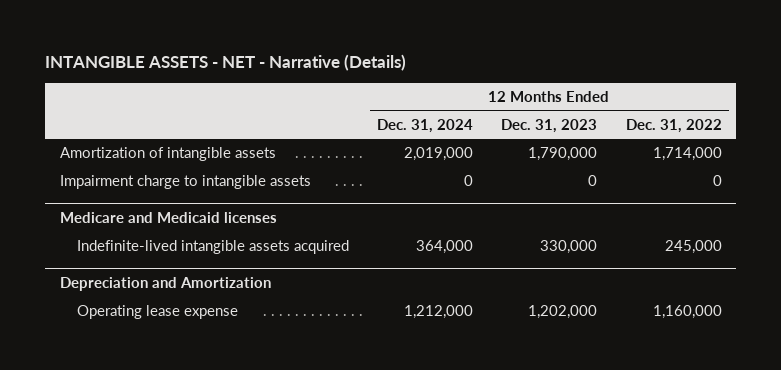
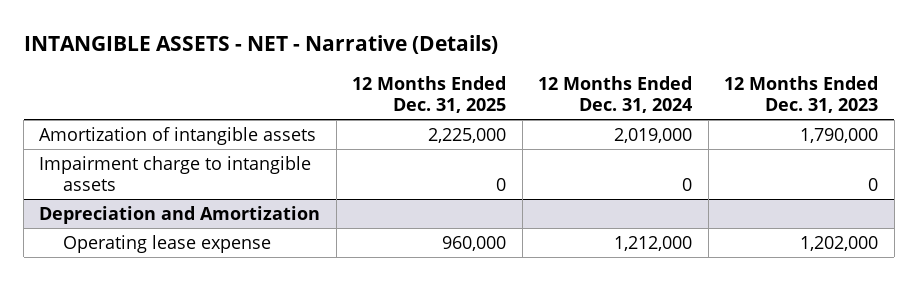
[625,118,722,133] Dec. 31, 2022 -> none
none -> [352,75,507,114] 12 Months Ended Dec. 31, 2025
[59,212,277,224] Medicare and Medicaid licenses -> none
[76,240,349,255] Indefinite-lived intangible assets acquired -> none

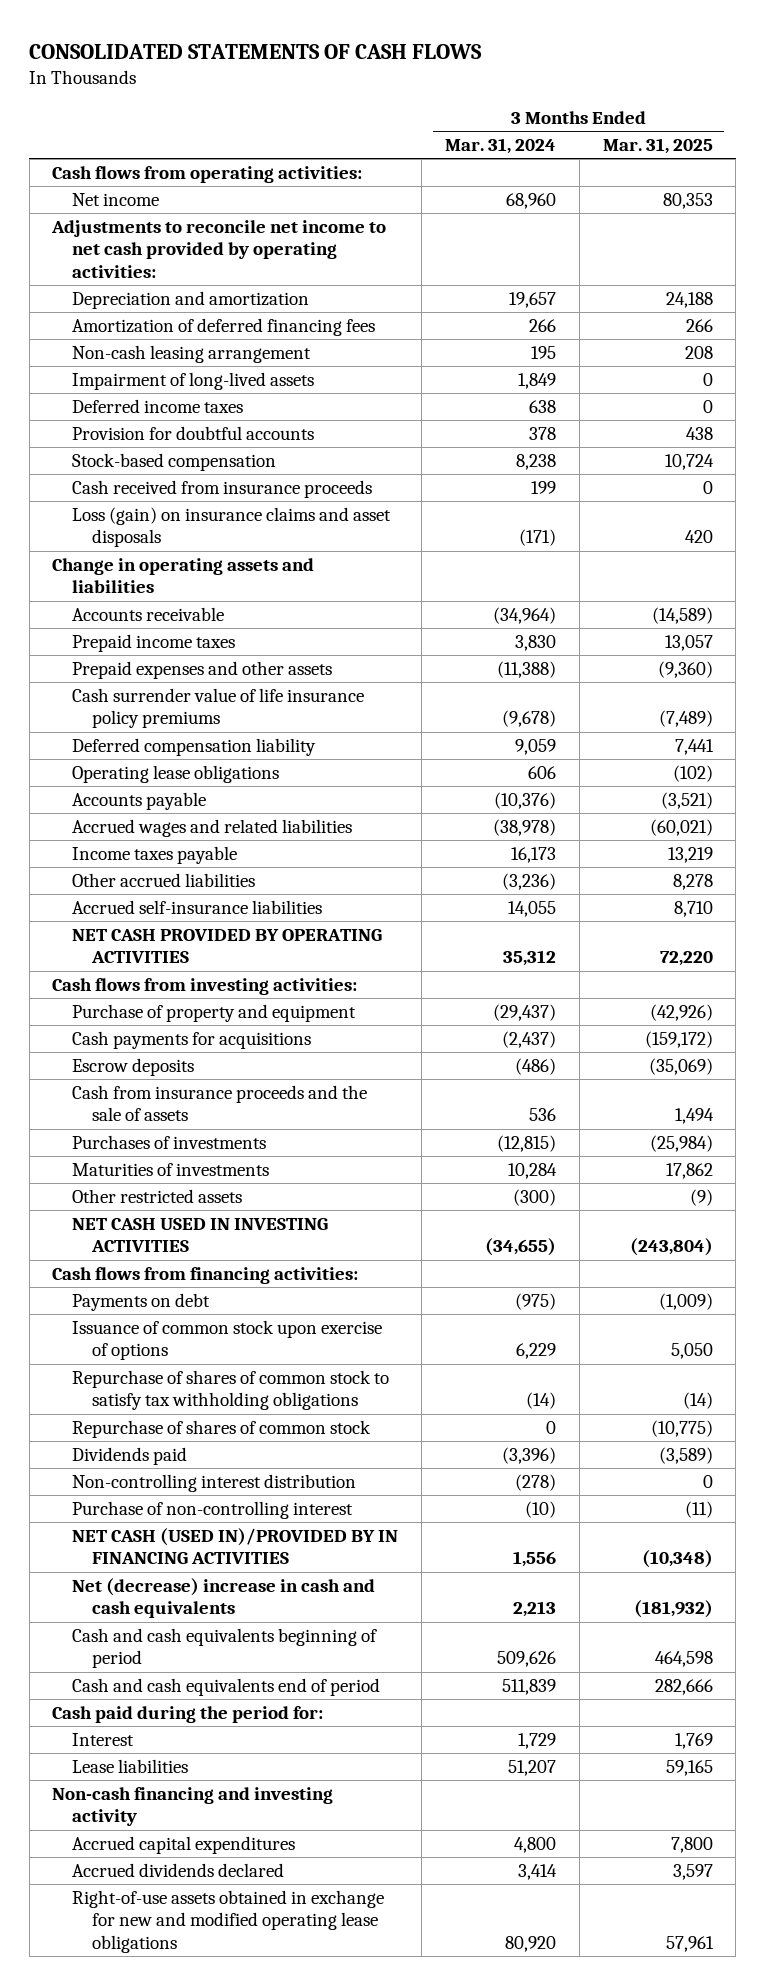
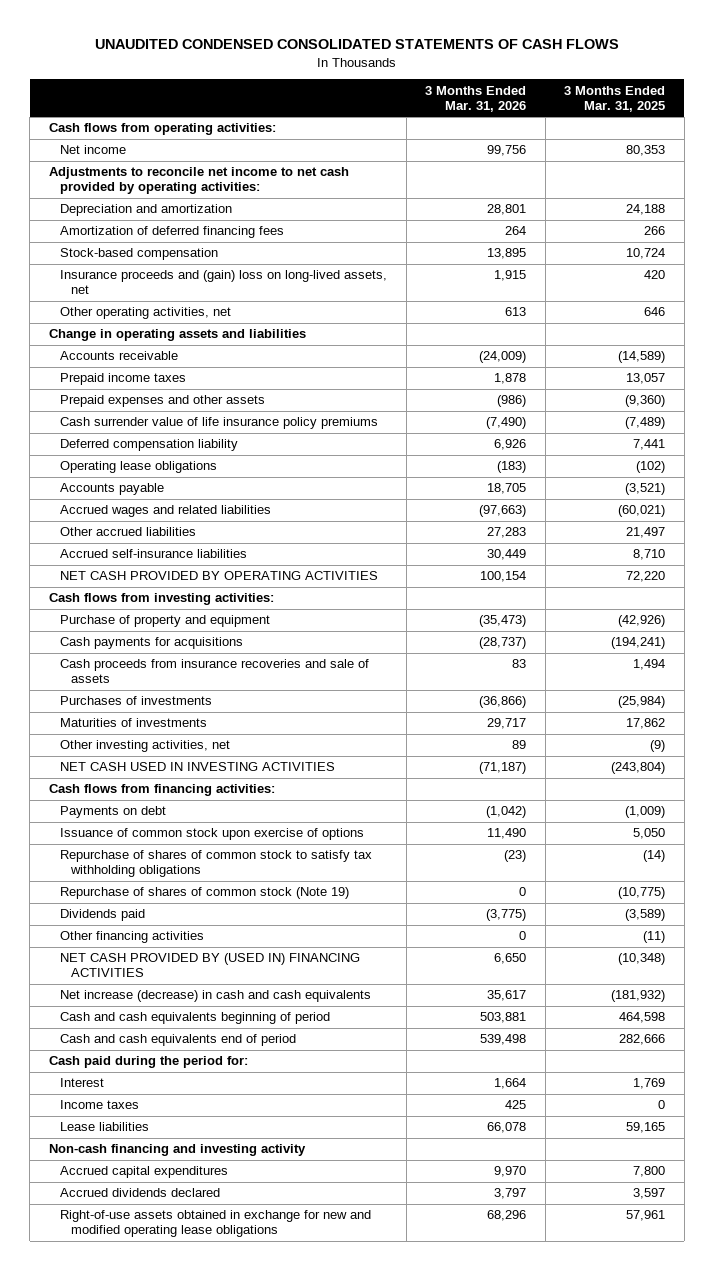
[29,43,483,59] CONSOLIDATED STATEMENTS OF CASH FLOWS -> [95,39,620,50] UNAUDITED CONDENSED CONSOLIDATED STATEMENTS OF CASH FLOWS
[445,138,557,155] Mar. 31, 2024 -> none
none -> [425,85,527,112] 3 Months Ended Mar. 31, 2026
[72,345,312,364] Non-cash leasing arrangement -> none
[72,372,315,391] Impairment of long-lived assets -> none
[72,399,244,414] Deferred income taxes -> none
[72,426,315,441] Provision for doubtful accounts -> none
[72,480,373,499] Cash received from insurance proceeds -> none
[72,507,392,548] Loss (gain) on insurance claims and asset disposals -> [60,270,388,295] Insurance proceeds and (gain) loss on long-lived assets, net
none -> [60,307,232,320] Other operating activities, net
[72,846,238,865] Income taxes payable -> none
[672,874,713,891] 8,278 -> [626,527,666,539] 21,497
[72,1058,195,1077] Escrow deposits -> none
[644,1031,713,1049] (159,172) -> [611,637,666,650] (194,241)
[72,1085,368,1122] Cash from insurance proceeds and the sale of assets -> [60,659,370,684] Cash proceeds from insurance recoveries and sale of assets
[72,1189,243,1204] Other restricted assets -> [60,740,231,753] Other investing activities, net
[72,1420,372,1439] Repurchase of shares of common stock -> [60,887,350,900] Repurchase of shares of common stock (Note 19)
[72,1474,357,1493] Non-controlling interest distribution -> none
[72,1501,354,1520] Purchase of non-controlling interest -> none
none -> [60,931,205,944] Other financing activities
[72,1528,399,1565] NET CASH (USED IN)/PROVIDED BY IN FINANCING ACTIVITIES -> [60,953,361,978] NET CASH PROVIDED BY (USED IN) FINANCING ACTIVITIES
[72,1578,376,1619] Net (decrease) increase in cash and cash equivalents -> [60,990,372,1003] Net increase (decrease) in cash and cash equivalents
none -> [60,1100,140,1110] Income taxes

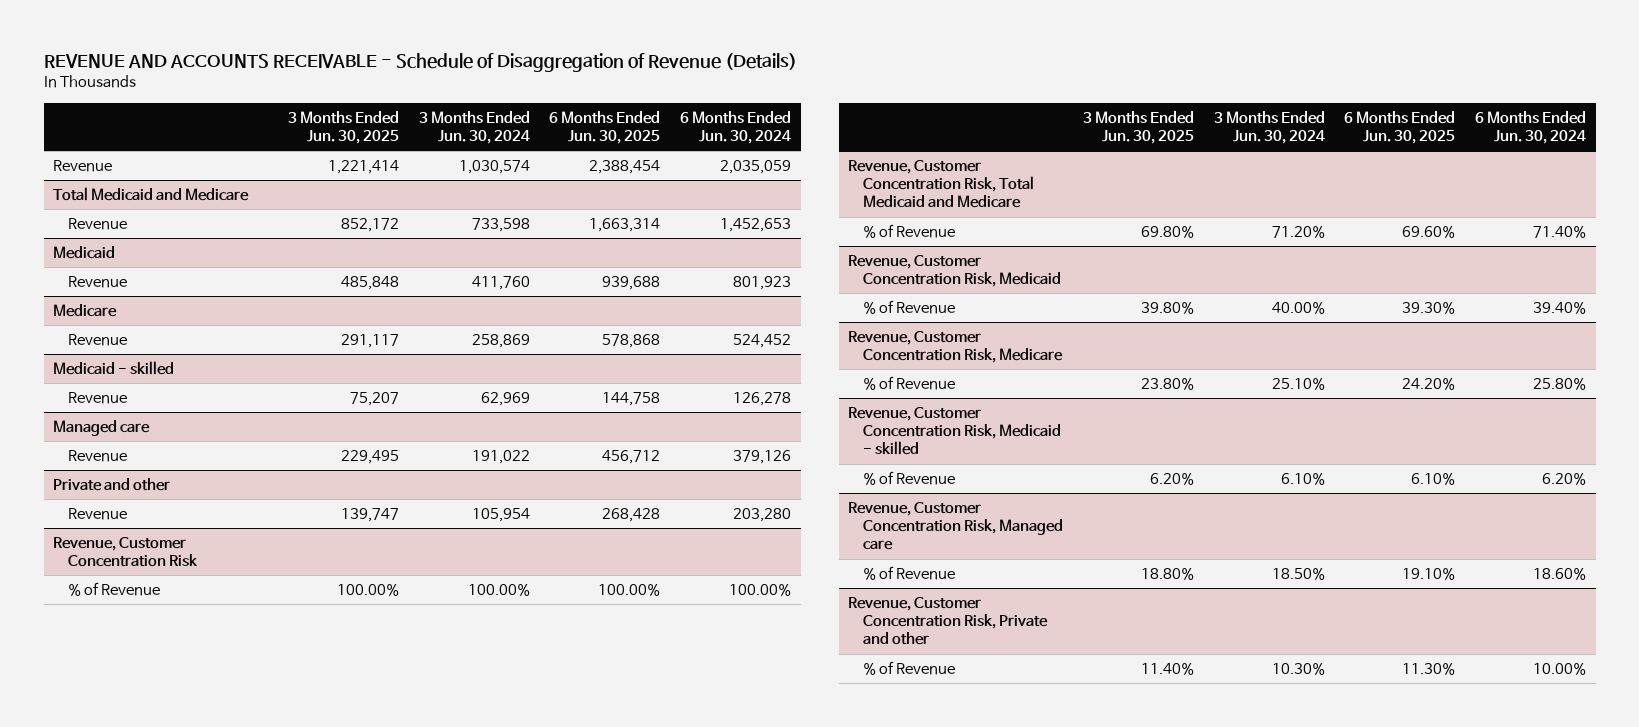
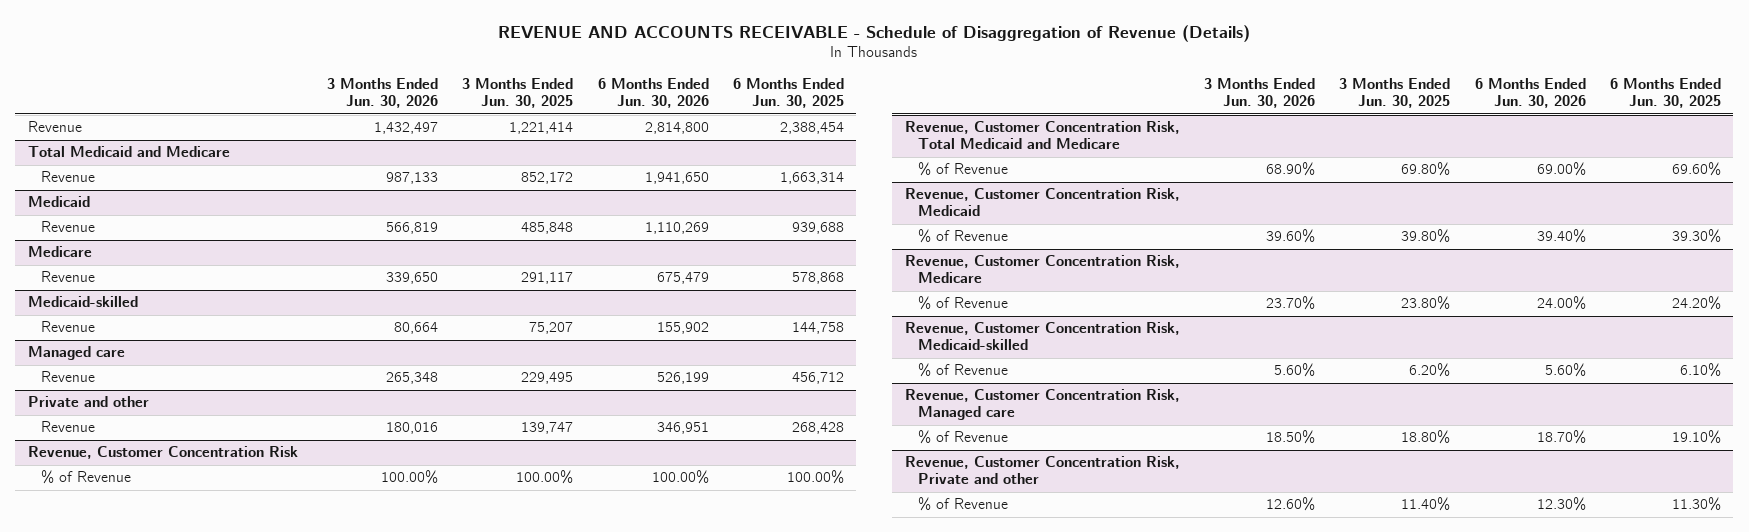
[418,110,530,144] 3 Months Ended Jun. 30, 2024 -> none
[679,110,791,144] 6 Months Ended Jun. 30, 2024 -> none
none -> [326,78,438,109] 3 Months Ended Jun. 30, 2026
none -> [597,78,709,109] 6 Months Ended Jun. 30, 2026
[53,361,175,376] Medicaid - skilled -> [27,296,138,308] Medicaid-skilled
[848,407,1062,456] Revenue, Customer Concentration Risk, Medicaid - skilled -> [904,322,1180,351] Revenue, Customer Concentration Risk, Medicaid-skilled

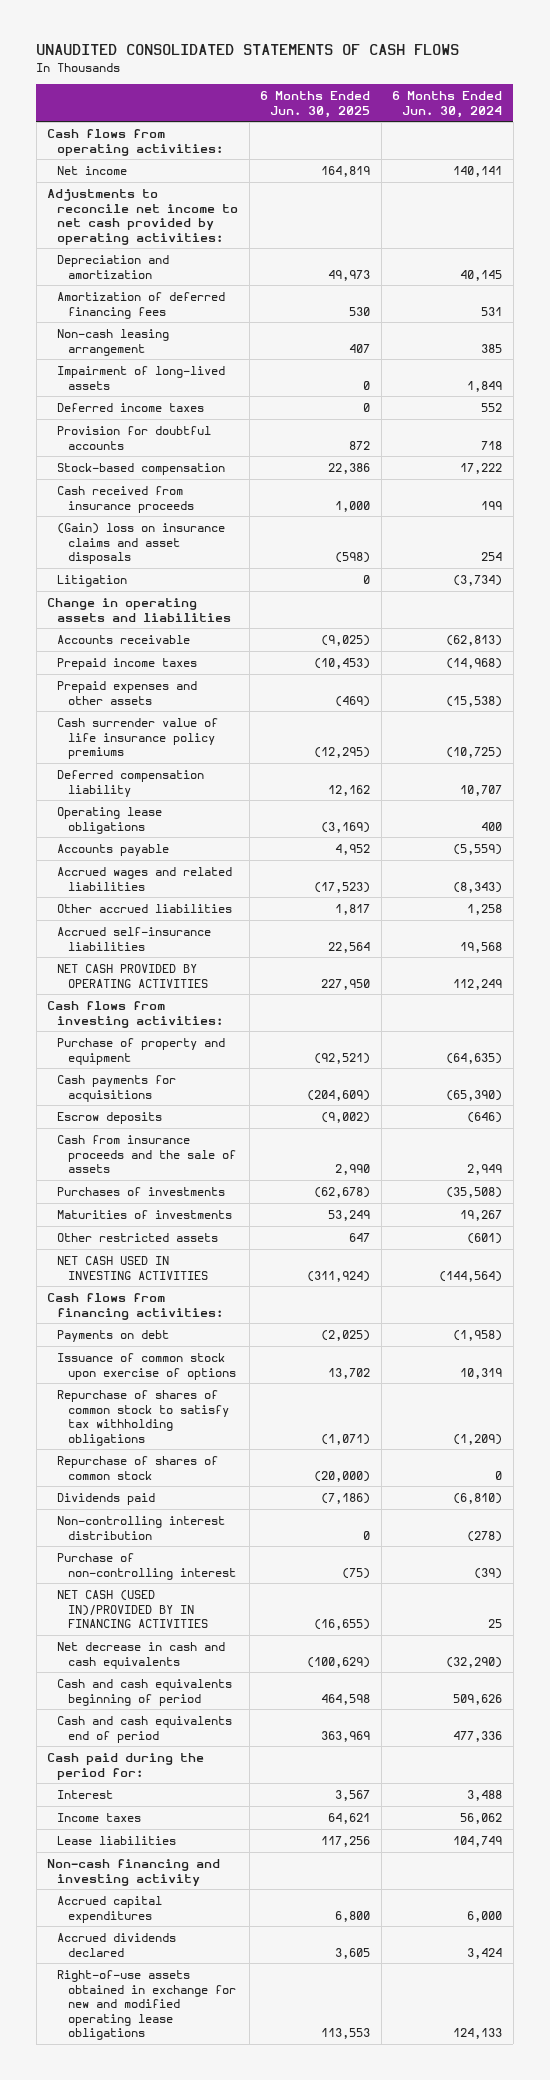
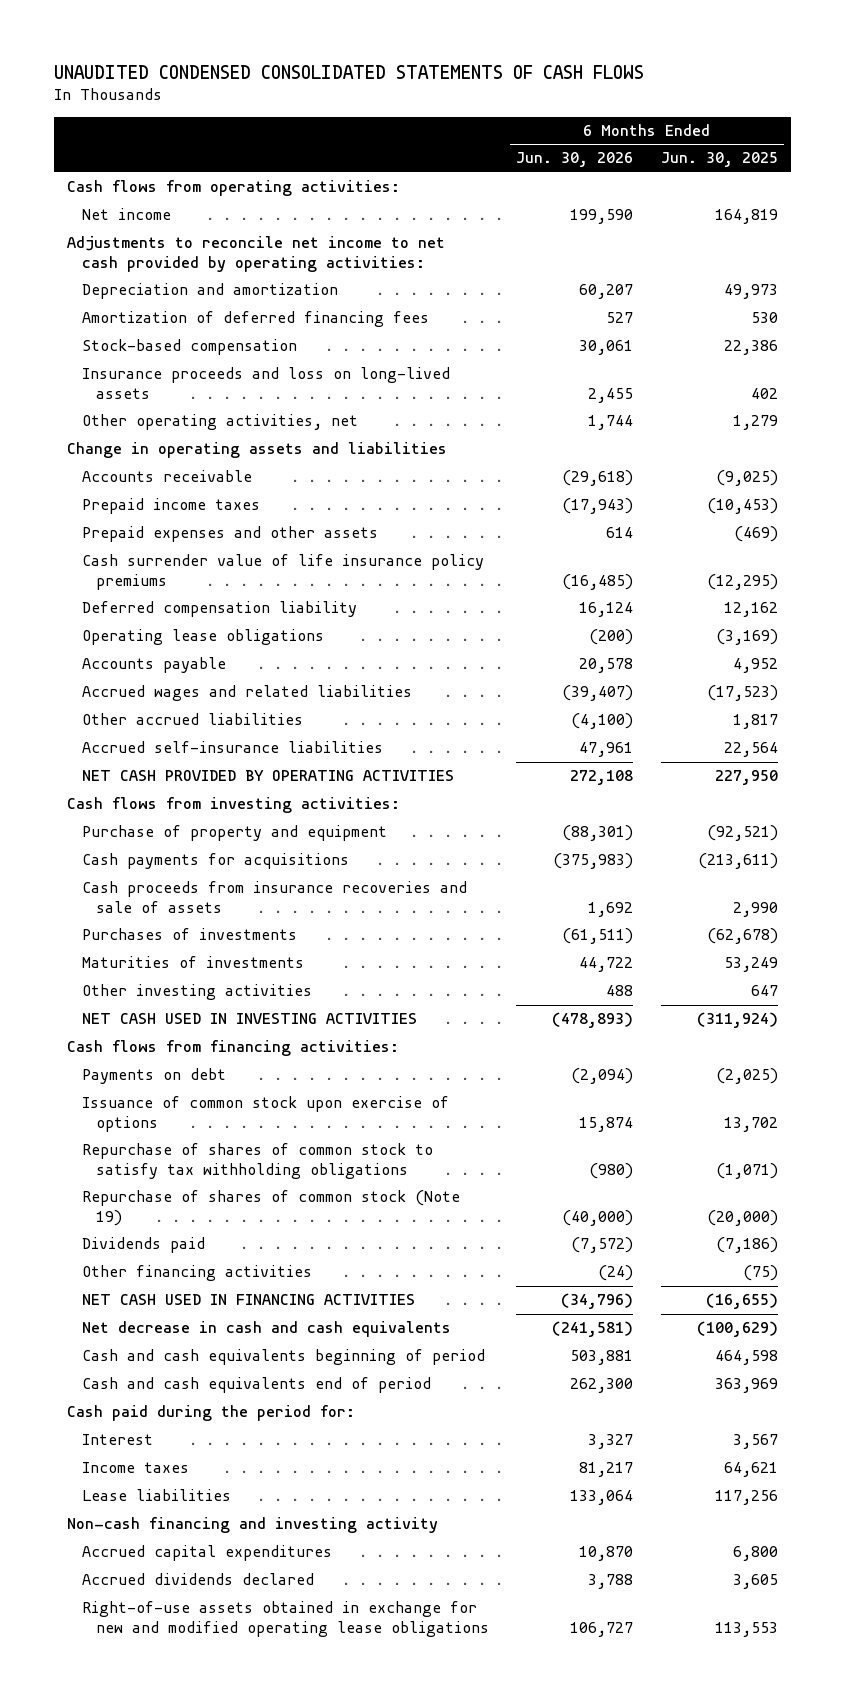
[36,44,460,56] UNAUDITED CONSOLIDATED STATEMENTS OF CASH FLOWS -> [53,64,644,79] UNAUDITED CONDENSED CONSOLIDATED STATEMENTS OF CASH FLOWS
[392,91,503,118] 6 Months Ended Jun. 30, 2024 -> none
none -> [516,152,634,168] Jun. 30, 2026
[57,329,170,356] Non-cash leasing arrangement -> none
[57,366,226,390] Impairment of long-lived assets -> none
[57,403,205,413] Deferred income taxes -> none
[57,426,212,450] Provision for doubtful accounts -> none
[57,486,194,513] Cash received from insurance proceeds -> none
[57,523,226,565] (Gain) loss on insurance claims and asset disposals -> none
[57,575,128,588] Litigation -> none
none -> [81,367,450,399] Insurance proceeds and loss on long-lived assets
none -> [81,414,358,431] Other operating activities, net
[57,1112,163,1125] Escrow deposits -> none
[307,1089,371,1101] (204,609) -> [697,853,778,870] (213,611)
[57,1135,236,1174] Cash from insurance proceeds and the sale of assets -> [81,881,467,913] Cash proceeds from insurance recoveries and sale of assets
[57,1233,219,1243] Other restricted assets -> [81,984,312,1001] Other investing activities
[57,1456,219,1480] Repurchase of shares of common stock -> [81,1190,460,1226] Repurchase of shares of common stock (Note 19)
[57,1516,226,1540] Non-controlling interest distribution -> none
[57,1553,236,1580] Purchase of non-controlling interest -> none
none -> [81,1265,312,1282] Other financing activities
[57,1590,208,1629] NET CASH (USED IN)/PROVIDED BY IN FINANCING ACTIVITIES -> [81,1294,415,1306] NET CASH USED IN FINANCING ACTIVITIES

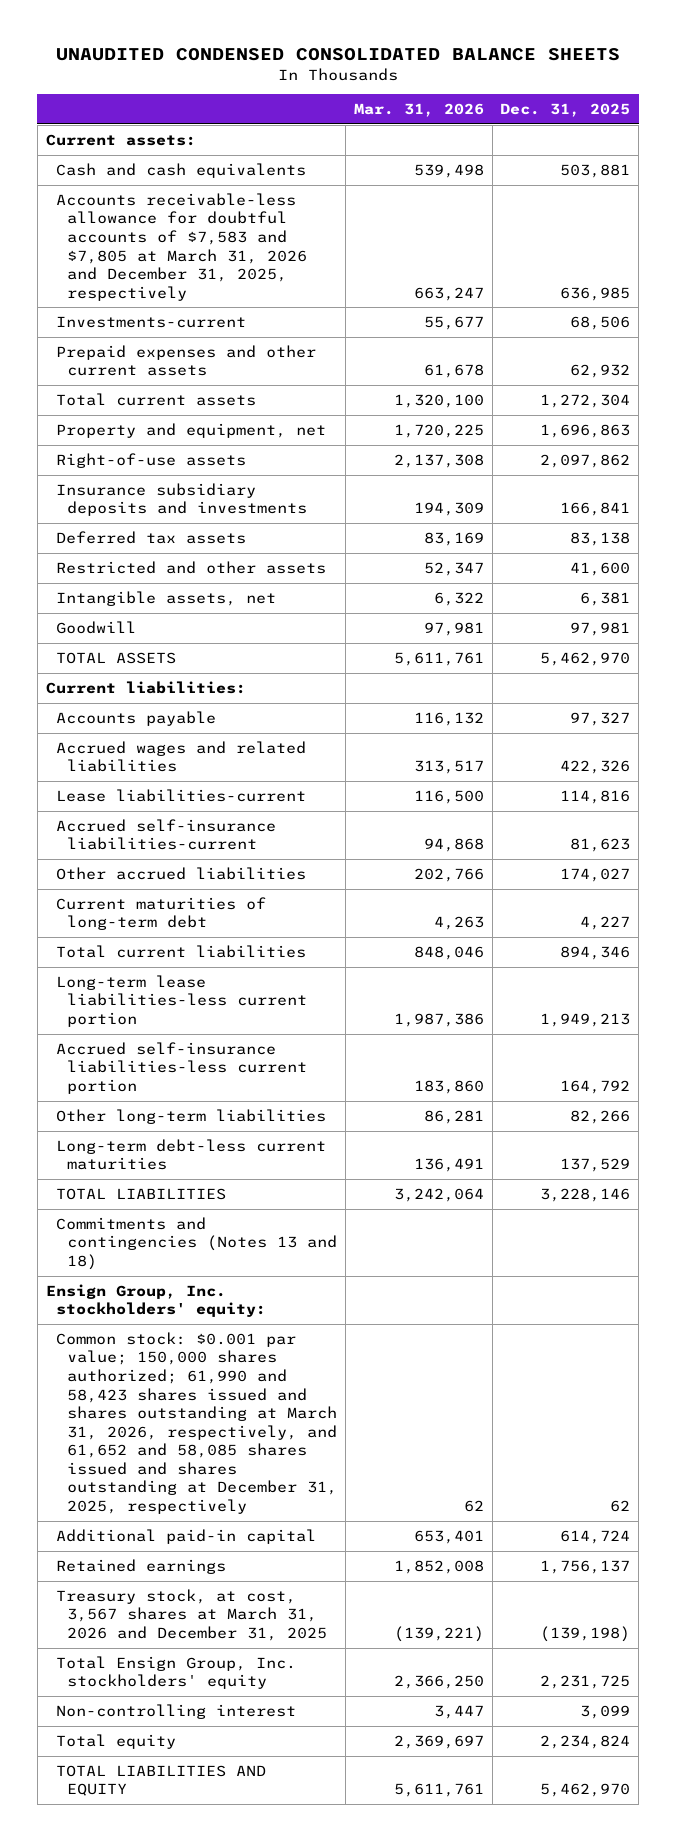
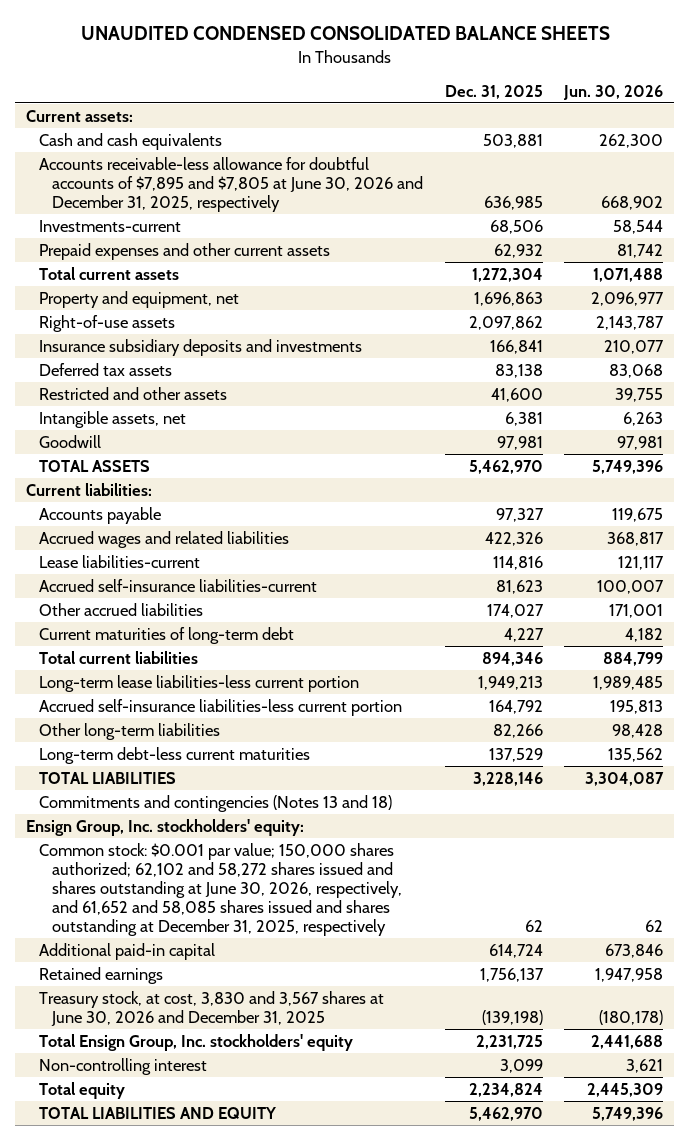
[353,102,484,117] Mar. 31, 2026 -> none
none -> [563,84,664,100] Jun. 30, 2026
[56,192,307,301] Accounts receivable-less allowance for doubtful accounts of $7,583 and $7,805 at March 31, 2026 and December 31, 2025, respectively -> [38,156,423,212] Accounts receivable-less allowance for doubtful accounts of $7,895 and $7,805 at June 30, 2026 and December 31, 2025, respectively
[56,1331,337,1515] Common stock: $0.001 par value; 150,000 shares authorized; 61,990 and 58,423 shares issued and shares outstanding at March 31, 2026, respectively, and 61,652 and 58,085 shares issued and shares outstanding at December 31, 2025, respectively -> [38,842,402,937] Common stock: $0.001 par value; 150,000 shares authorized; 62,102 and 58,272 shares issued and shares outstanding at June 30, 2026, respectively, and 61,652 and 58,085 shares issued and shares outstanding at December 31, 2025, respectively
[56,1588,327,1642] Treasury stock, at cost, 3,567 shares at March 31, 2026 and December 31, 2025 -> [38,990,384,1026] Treasury stock, at cost, 3,830 and 3,567 shares at June 30, 2026 and December 31, 2025

